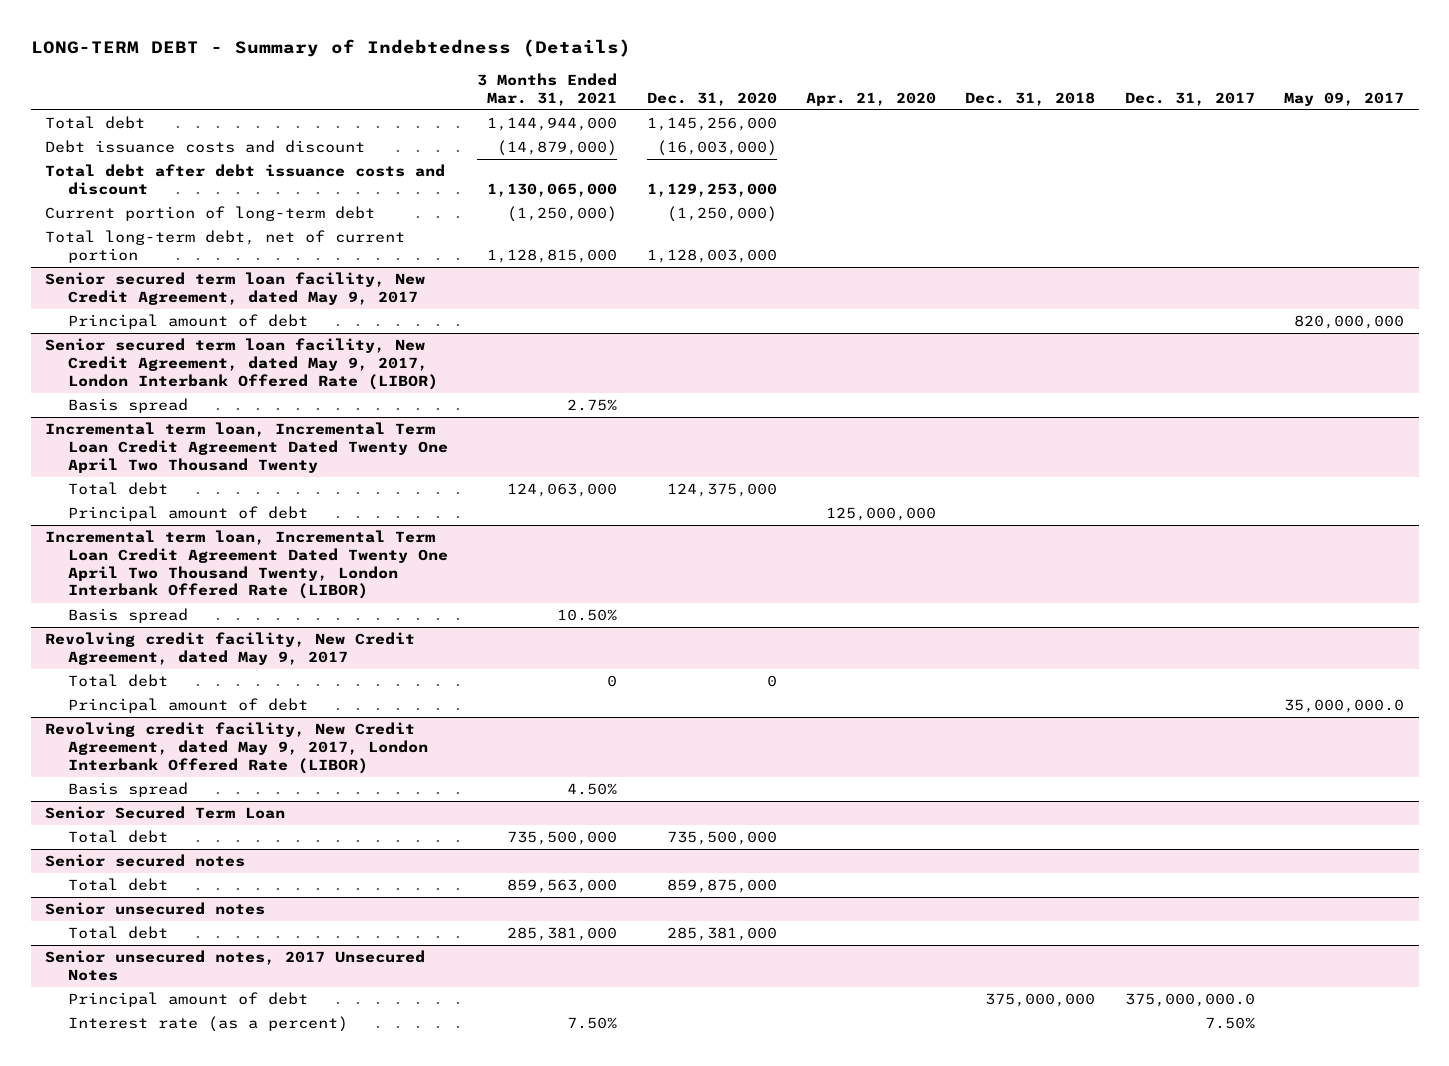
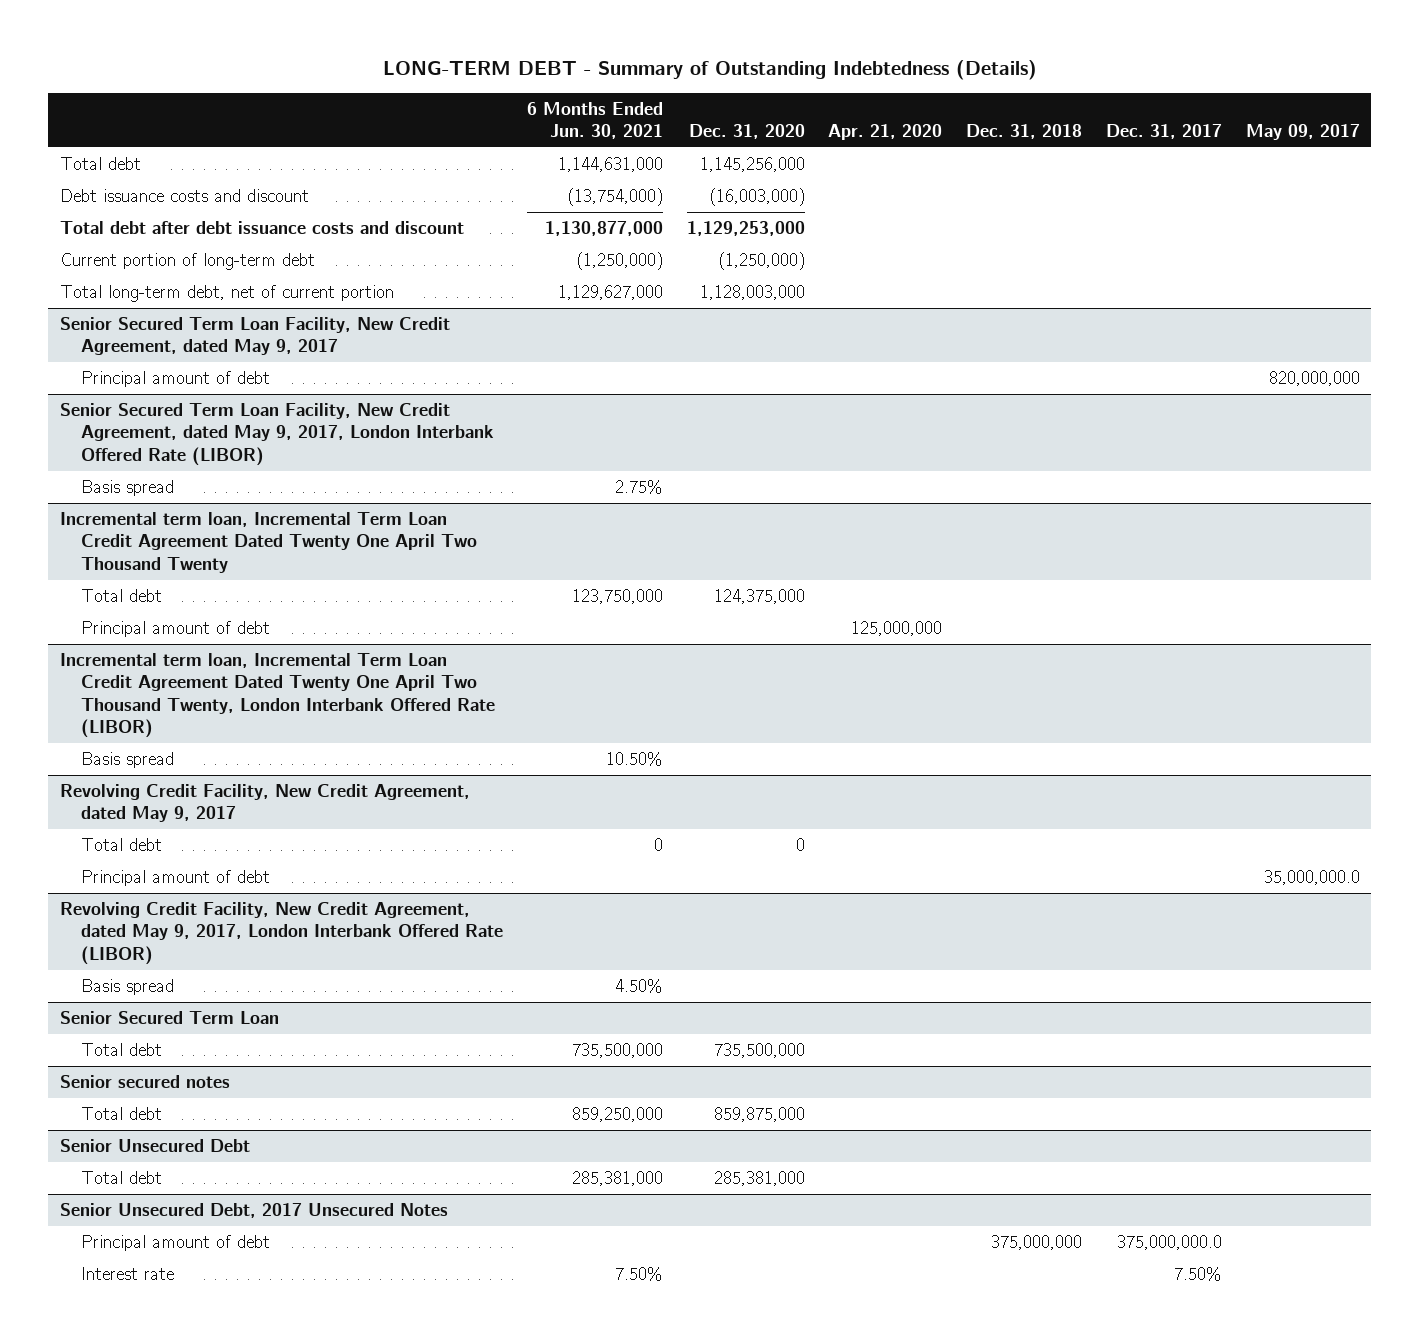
[30,39,631,58] LONG-TERM DEBT - Summary of Indebtedness (Details) -> [382,60,1037,81] LONG-TERM DEBT - Summary of Outstanding Indebtedness (Details)
[477,72,618,106] 3 Months Ended Mar. 31, 2021 -> none
none -> [526,101,663,140] 6 Months Ended Jun. 30, 2021
[45,272,426,305] Senior secured term loan facility, New Credit Agreement, dated May 9, 2017 -> [60,316,451,356] Senior Secured Term Loan Facility, New Credit Agreement, dated May 9, 2017
[45,338,439,390] Senior secured term loan facility, New Credit Agreement, dated May 9, 2017, London Interbank Offered Rate (LIBOR) -> [60,402,495,466] Senior Secured Term Loan Facility, New Credit Agreement, dated May 9, 2017, London Interbank Offered Rate (LIBOR)
[45,632,416,665] Revolving credit facility, New Credit Agreement, dated May 9, 2017 -> [60,783,471,823] Revolving Credit Facility, New Credit Agreement, dated May 9, 2017
[45,722,429,774] Revolving credit facility, New Credit Agreement, dated May 9, 2017, London Interbank Offered Rate (LIBOR) -> [60,901,504,965] Revolving Credit Facility, New Credit Agreement, dated May 9, 2017, London Interbank Offered Rate (LIBOR)
[45,902,266,916] Senior unsecured notes -> [60,1138,251,1152] Senior Unsecured Debt
[45,950,426,981] Senior unsecured notes, 2017 Unsecured Notes -> [60,1202,449,1218] Senior Unsecured Debt, 2017 Unsecured Notes
[68,1016,349,1033] Interest rate (as a percent) -> [81,1266,175,1280] Interest rate

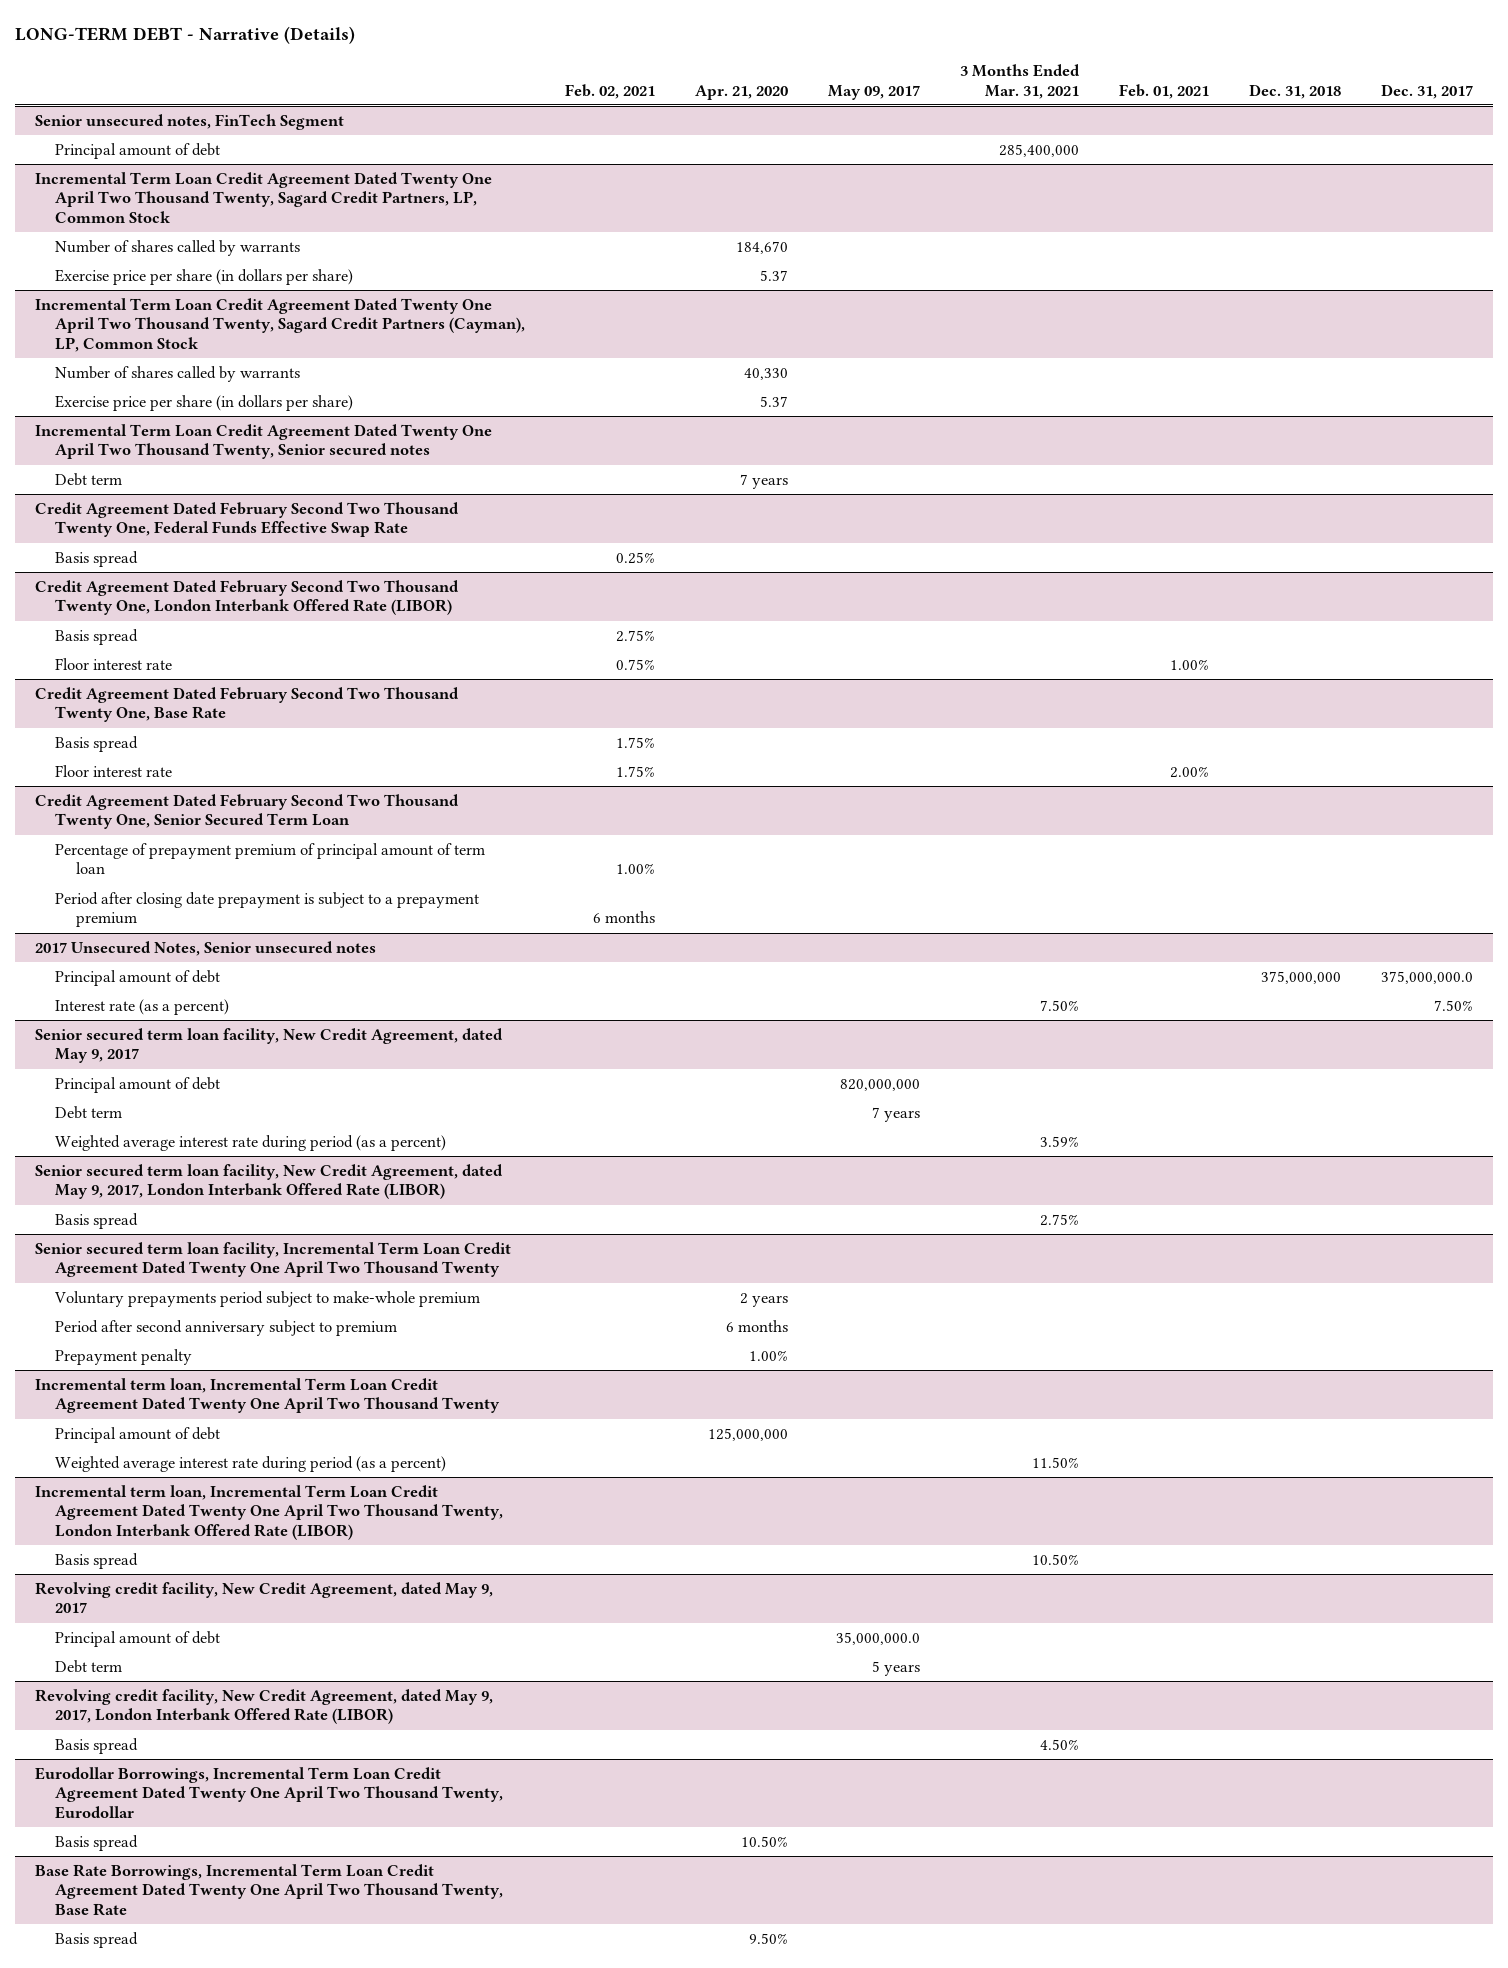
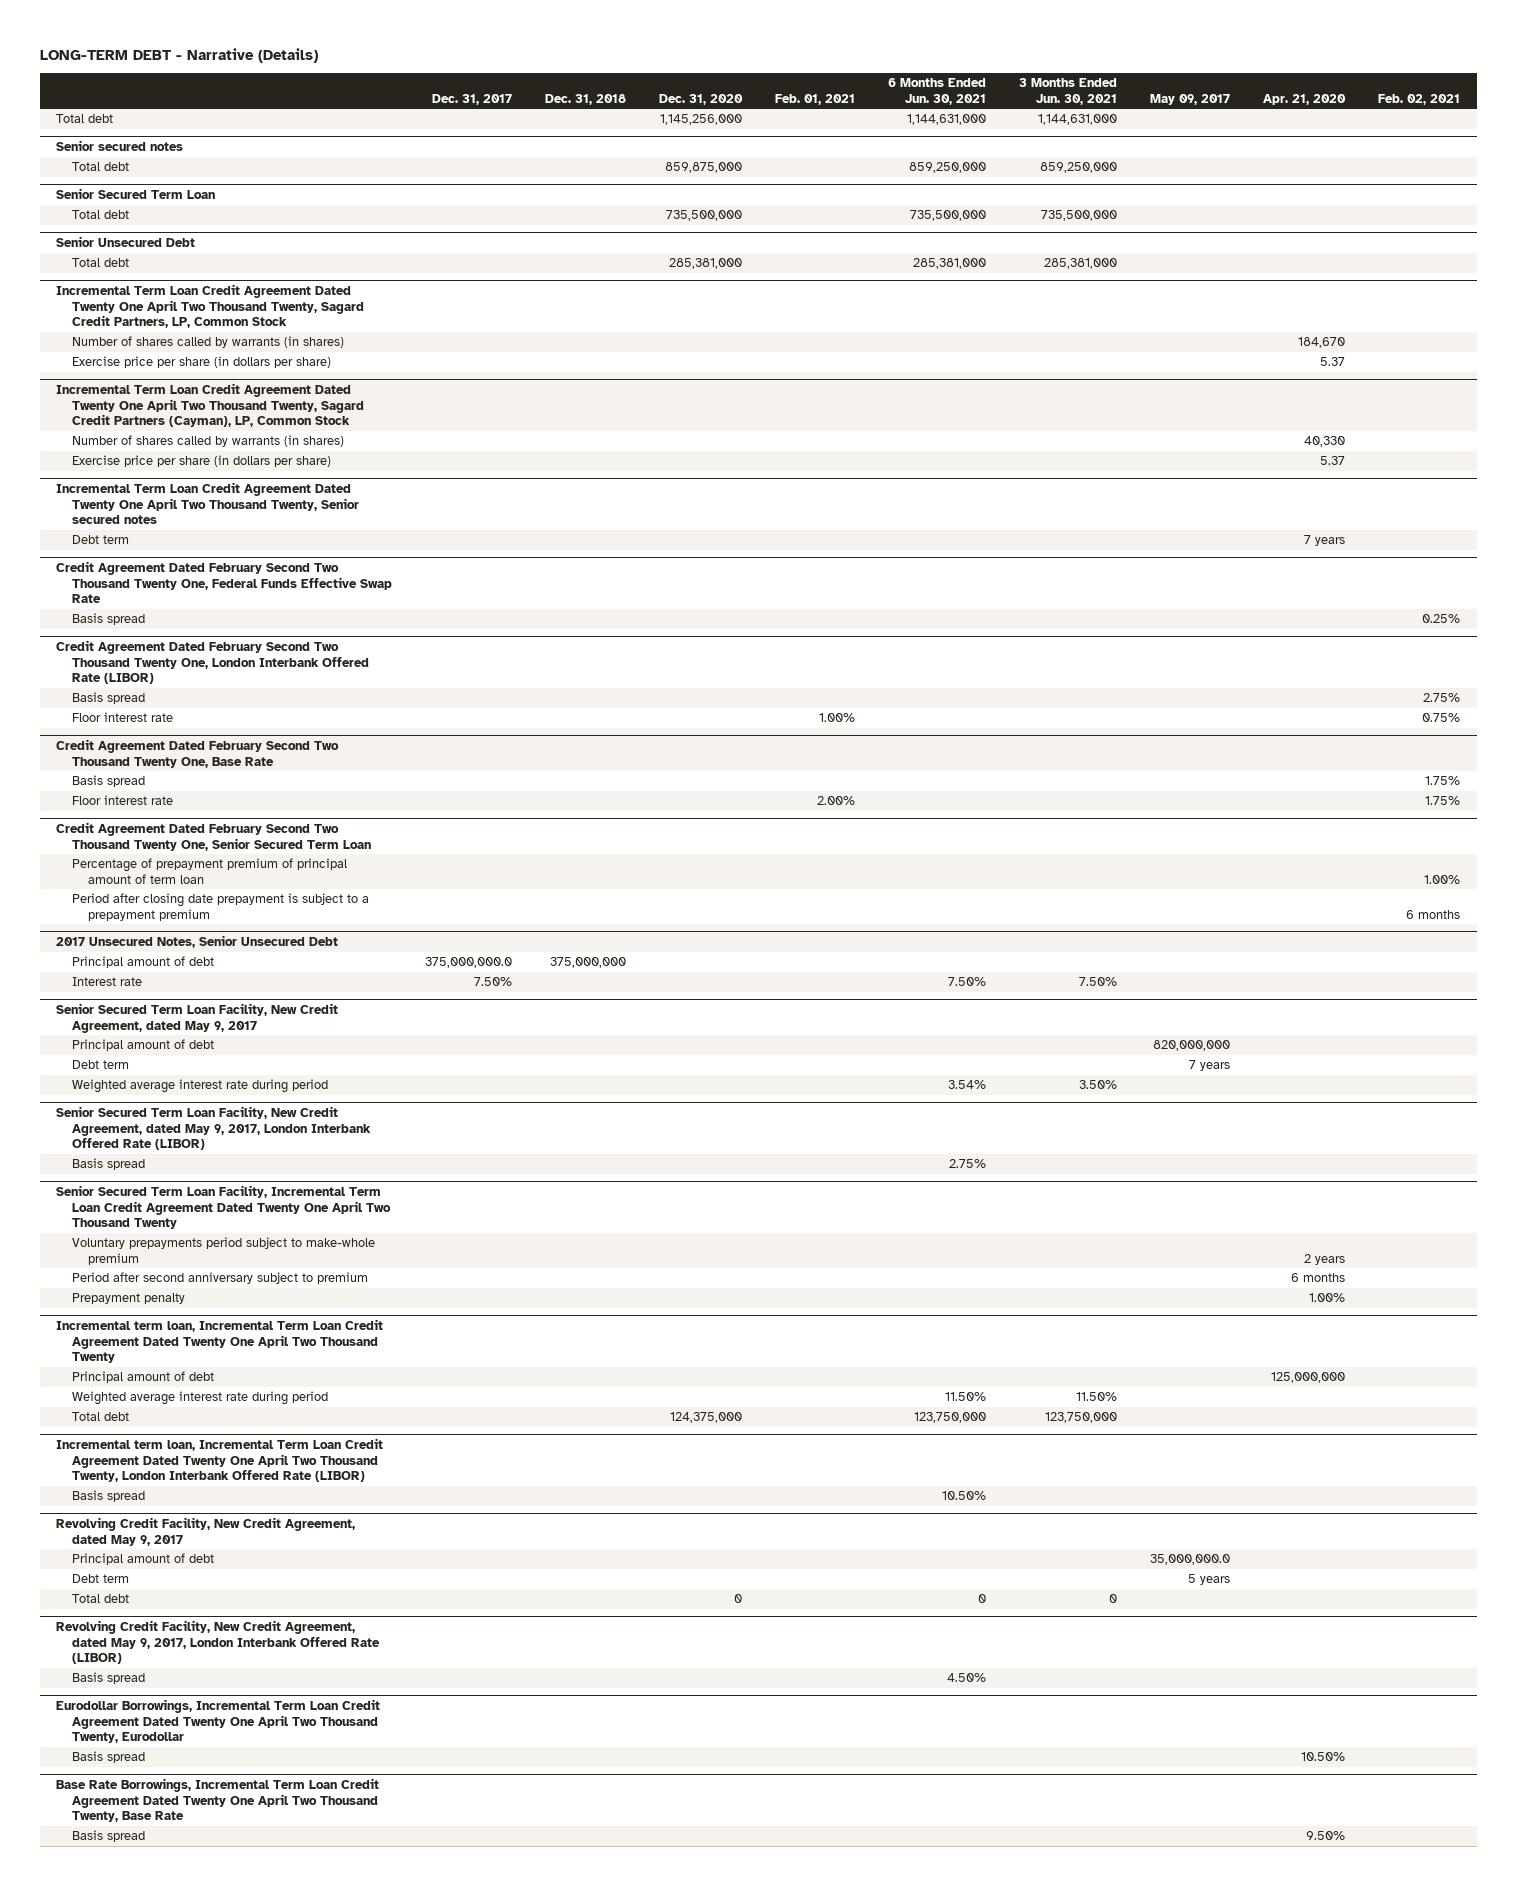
[960,64,1081,99] 3 Months Ended Mar. 31, 2021 -> none
none -> [659,93,744,105] Dec. 31, 2020
none -> [888,78,987,105] 6 Months Ended Jun. 30, 2021
none -> [1019,78,1118,105] 3 Months Ended Jun. 30, 2021
[34,113,344,130] Senior unsecured notes, FinTech Segment -> none
[55,142,221,159] Principal amount of debt -> none
none -> [56,114,114,124] Total debt
none -> [56,140,184,152] Senior secured notes
none -> [72,162,130,172] Total debt
none -> [56,188,216,200] Senior Secured Term Loan
none -> [72,210,130,220] Total debt
none -> [56,236,196,248] Senior Unsecured Debt
none -> [72,258,130,268] Total debt
[55,239,301,256] Number of shares called by warrants -> [72,336,345,349] Number of shares called by warrants (in shares)
[55,365,301,382] Number of shares called by warrants -> [72,435,345,448] Number of shares called by warrants (in shares)
[34,940,376,956] 2017 Unsecured Notes, Senior unsecured notes -> [56,935,339,949] 2017 Unsecured Notes, Senior Unsecured Debt
[55,998,230,1015] Interest rate (as a percent) -> [72,977,143,987] Interest rate
[34,1027,503,1064] Senior secured term loan facility, New Credit Agreement, dated May 9, 2017 -> [56,1003,339,1033] Senior Secured Term Loan Facility, New Credit Agreement, dated May 9, 2017
[55,1134,447,1151] Weighted average interest rate during period (as a percent) -> [72,1079,329,1094] Weighted average interest rate during period
[34,1163,503,1200] Senior secured term loan facility, New Credit Agreement, dated May 9, 2017, London Interbank Offered Rate (LIBOR) -> [56,1106,372,1151] Senior Secured Term Loan Facility, New Credit Agreement, dated May 9, 2017, London Interbank Offered Rate (LIBOR)
[34,1241,511,1278] Senior secured term loan facility, Incremental Term Loan Credit Agreement Dated Twenty One April Two Thousand Twenty -> [56,1185,392,1230] Senior Secured Term Loan Facility, Incremental Term Loan Credit Agreement Dated Twenty One April Two Thousand Twenty
[55,1455,447,1472] Weighted average interest rate during period (as a percent) -> [72,1391,329,1406] Weighted average interest rate during period
none -> [72,1412,130,1422] Total debt
[34,1581,493,1614] Revolving credit facility, New Credit Agreement, dated May 9, 2017 -> [56,1517,356,1546] Revolving Credit Facility, New Credit Agreement, dated May 9, 2017
none -> [72,1594,130,1604] Total debt
[34,1688,493,1725] Revolving credit facility, New Credit Agreement, dated May 9, 2017, London Interbank Offered Rate (LIBOR) -> [56,1620,381,1665] Revolving Credit Facility, New Credit Agreement, dated May 9, 2017, London Interbank Offered Rate (LIBOR)

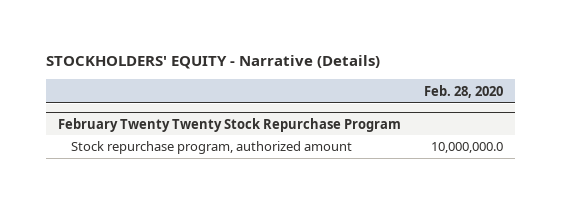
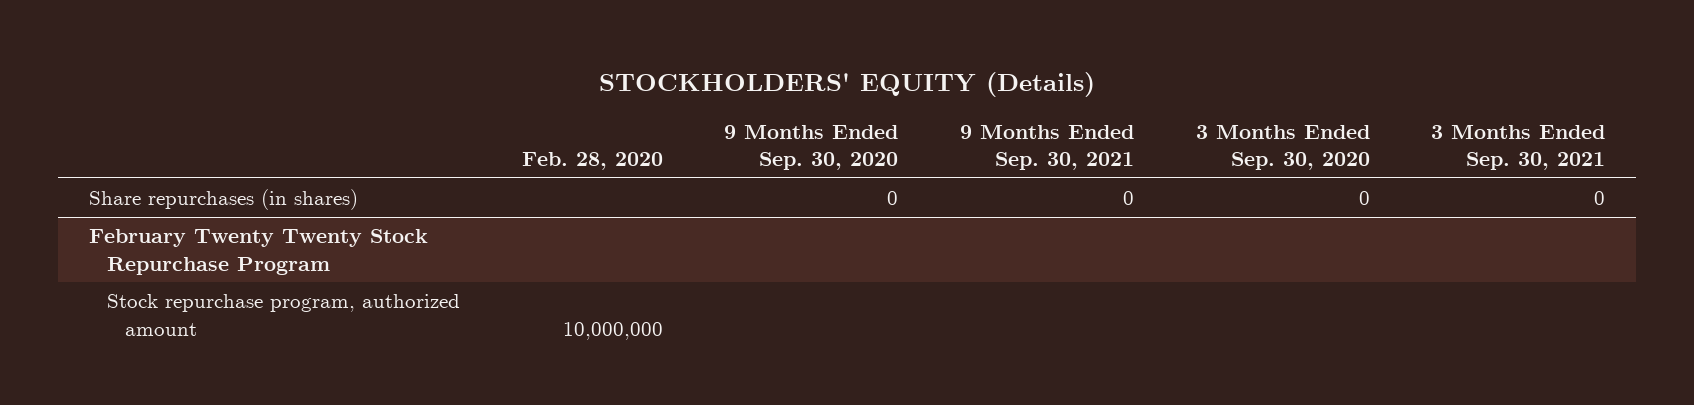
[45,55,380,70] STOCKHOLDERS' EQUITY - Narrative (Details) -> [599,72,1096,98] STOCKHOLDERS' EQUITY (Details)
none -> [724,124,899,171] 9 Months Ended Sep. 30, 2020
none -> [959,124,1134,171] 9 Months Ended Sep. 30, 2021
none -> [1195,124,1370,171] 3 Months Ended Sep. 30, 2020
none -> [1431,124,1606,171] 3 Months Ended Sep. 30, 2021
none -> [89,189,359,211] Share repurchases (in shares)
[431,142,504,154] 10,000,000.0 -> [562,321,663,340] 10,000,000

